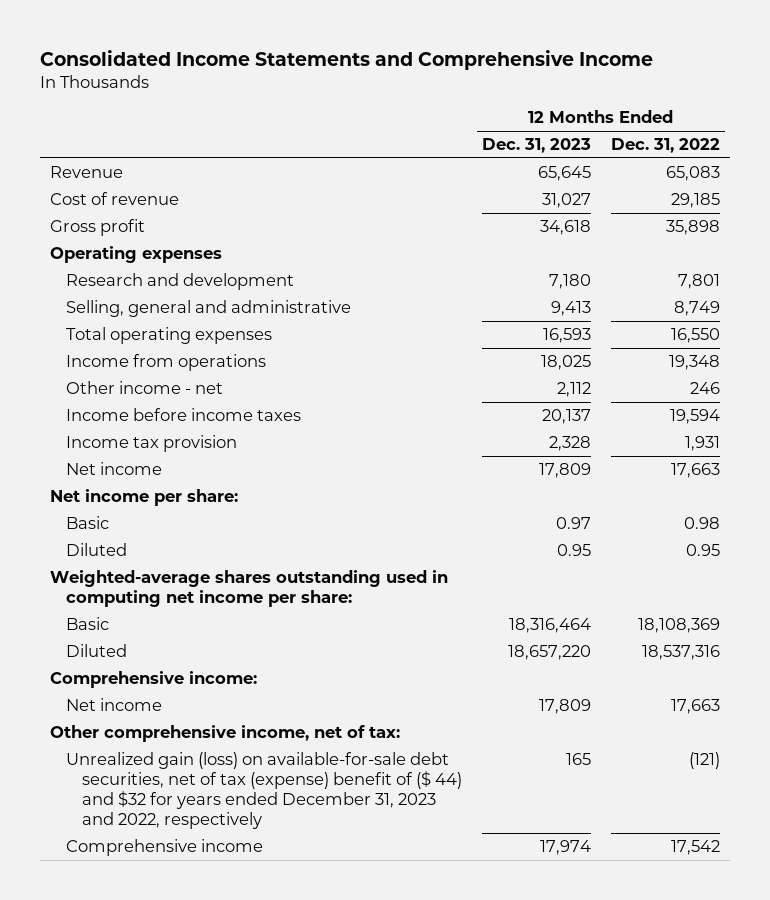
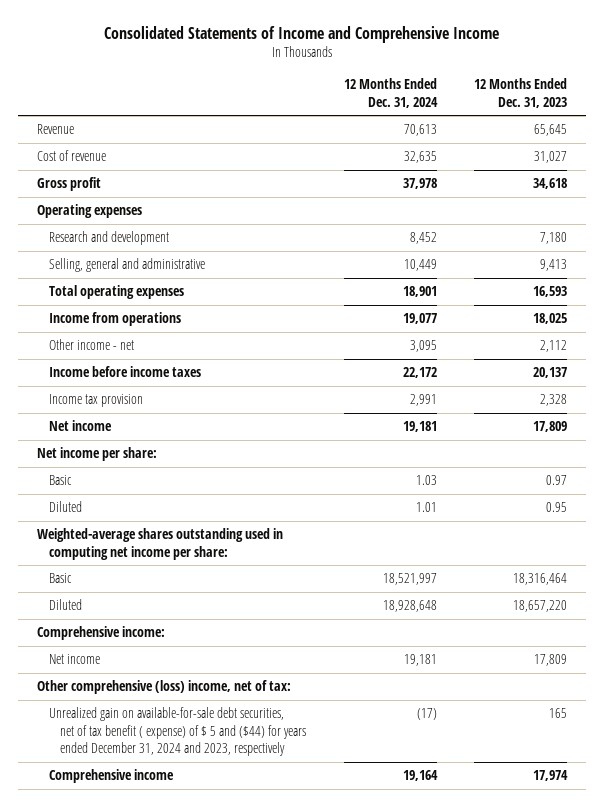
[39,49,653,70] Consolidated Income Statements and Comprehensive Income -> [103,26,499,44] Consolidated Statements of Income and Comprehensive Income
[611,138,721,154] Dec. 31, 2022 -> none
none -> [343,78,438,108] 12 Months Ended Dec. 31, 2024
[50,725,401,743] Other comprehensive income, net of tax: -> [36,680,291,695] Other comprehensive (loss) income, net of tax:
[66,752,463,830] Unrealized gain (loss) on available-for-sale debt securities, net of tax (expense) benefit of ($ 44) and $32 for years ended December 31, 2023 and 2022, respectively -> [48,707,307,757] Unrealized gain on available-for-sale debt securities, net of tax benefit ( expense) of $ 5 and ($44) for years ended December 31, 2024 and 2023, respectively

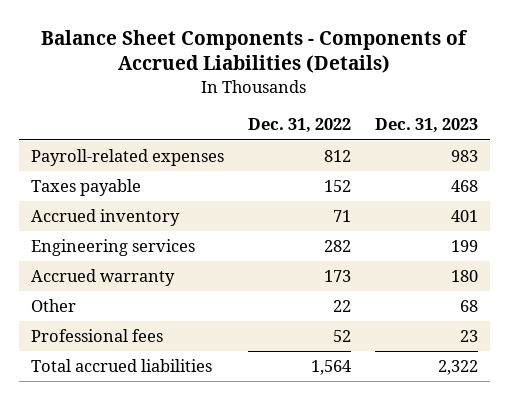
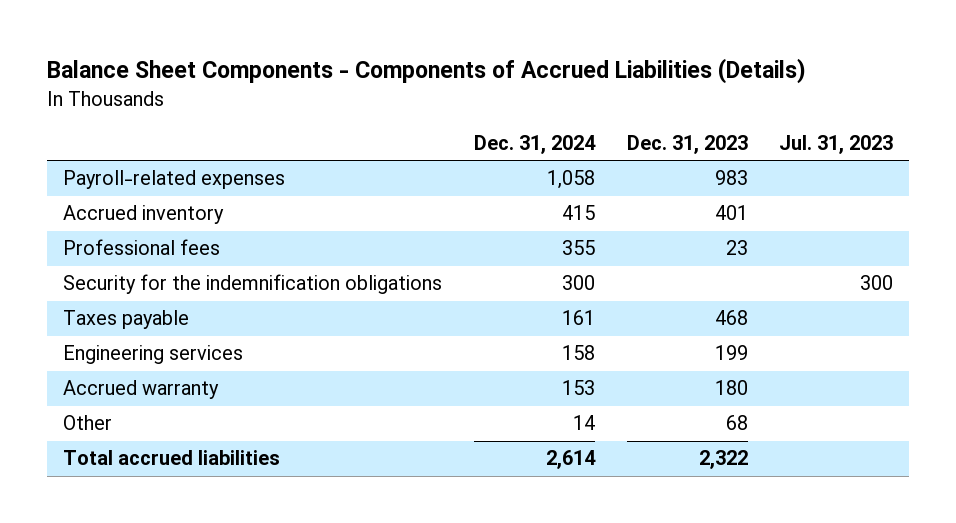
[247,118,351,134] Dec. 31, 2022 -> none
none -> [473,135,596,155] Dec. 31, 2024
none -> [779,135,894,155] Jul. 31, 2023
[30,329,163,343] Professional fees -> [63,239,221,256] Professional fees
none -> [63,274,443,295] Security for the indemnification obligations
[30,179,141,197] Taxes payable -> [63,310,190,330] Taxes payable

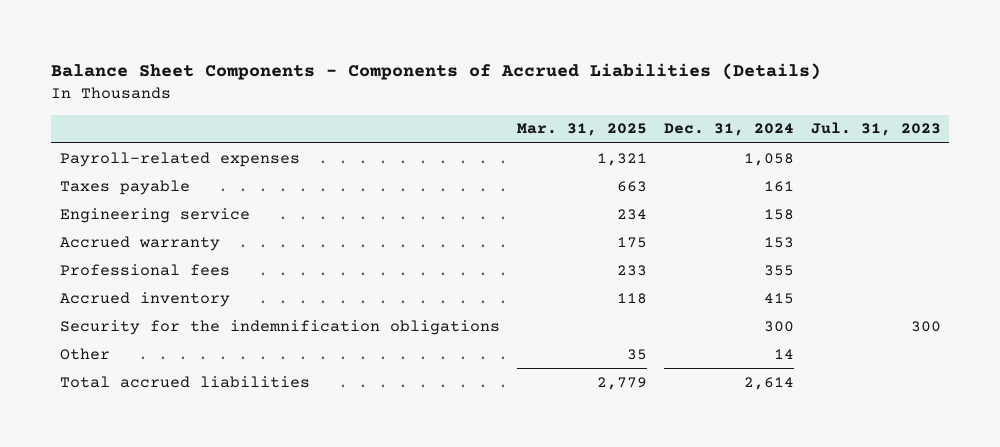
[626,135,748,155] Dec. 31, 2023 -> none
none -> [516,123,647,137] Mar. 31, 2025
[63,345,244,365] Engineering services -> [59,207,250,223] Engineering service
[63,239,221,256] Professional fees -> [59,263,230,276] Professional fees
[63,205,225,225] Accrued inventory -> [59,291,230,307] Accrued inventory
[63,274,443,295] Security for the indemnification obligations -> [59,319,500,335] Security for the indemnification obligations

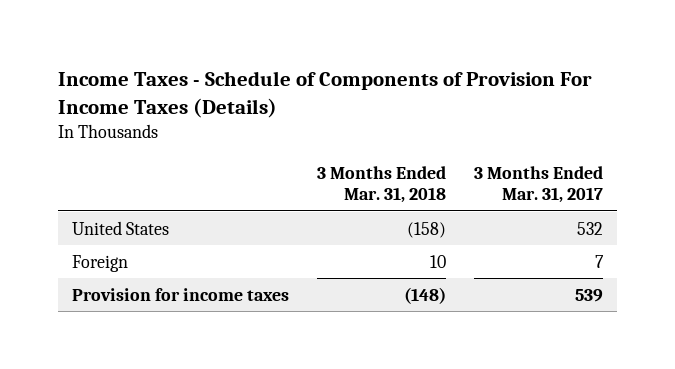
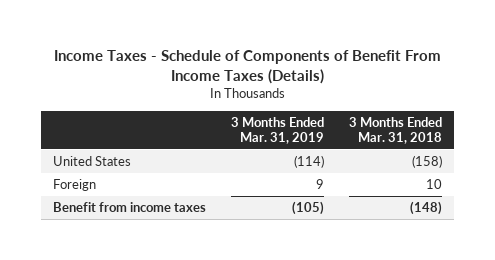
[58,70,593,118] Income Taxes - Schedule of Components of Provision For Income Taxes (Details) -> [53,49,441,84] Income Taxes - Schedule of Components of Benefit From Income Taxes (Details)
[474,165,604,204] 3 Months Ended Mar. 31, 2017 -> none
none -> [231,116,325,144] 3 Months Ended Mar. 31, 2019
[72,287,290,301] Provision for income taxes -> [53,202,207,213] Benefit from income taxes

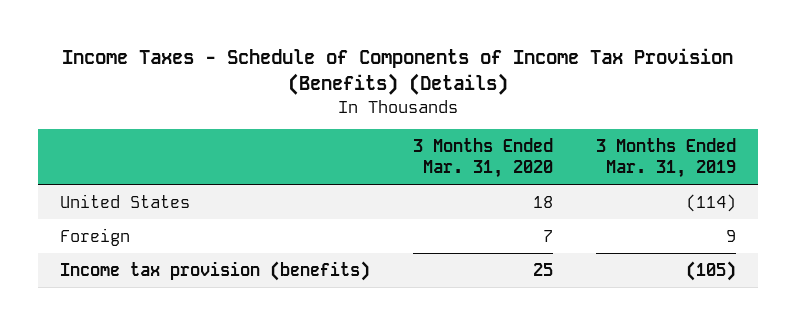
[53,49,441,84] Income Taxes - Schedule of Components of Benefit From Income Taxes (Details) -> [61,48,733,96] Income Taxes - Schedule of Components of Income Tax Provision (Benefits) (Details)
[348,116,442,144] 3 Months Ended Mar. 31, 2018 -> none
none -> [412,138,553,179] 3 Months Ended Mar. 31, 2020
[53,202,207,213] Benefit from income taxes -> [59,260,370,281] Income tax provision (benefits)

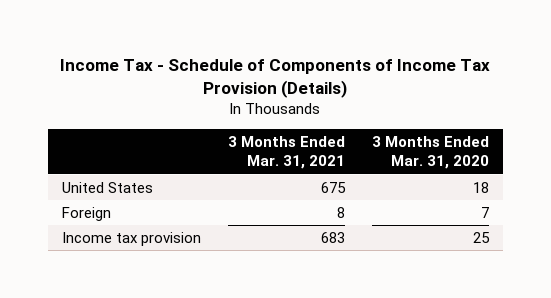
[61,48,733,96] Income Taxes - Schedule of Components of Income Tax Provision (Benefits) (Details) -> [60,59,491,99] Income Tax - Schedule of Components of Income Tax Provision (Details)
[596,138,737,179] 3 Months Ended Mar. 31, 2019 -> none
none -> [227,136,345,170] 3 Months Ended Mar. 31, 2021
[59,260,370,281] Income tax provision (benefits) -> [61,231,201,246] Income tax provision

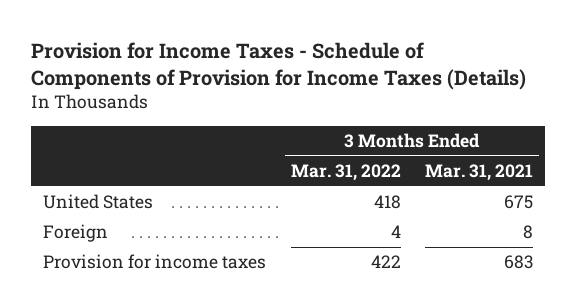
[60,59,491,99] Income Tax - Schedule of Components of Income Tax Provision (Details) -> [31,42,527,90] Provision for Income Taxes - Schedule of Components of Provision for Income Taxes (Details)
[372,136,490,170] 3 Months Ended Mar. 31, 2020 -> none
none -> [290,163,401,181] Mar. 31, 2022
[61,231,201,246] Income tax provision -> [43,254,267,270] Provision for income taxes

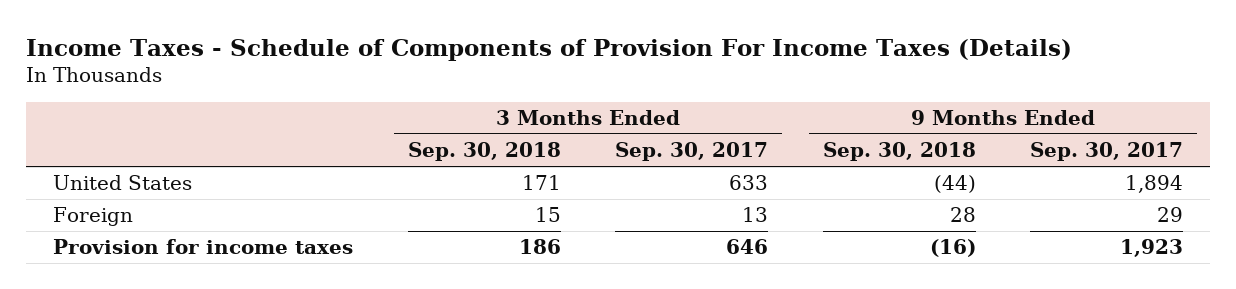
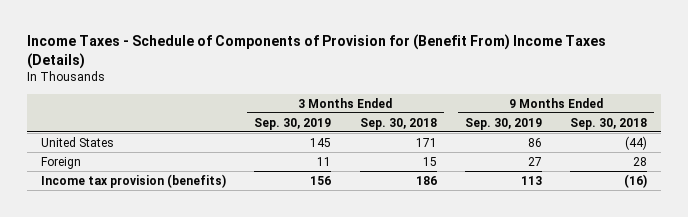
[26,39,1073,62] Income Taxes - Schedule of Components of Provision For Income Taxes (Details) -> [26,33,606,69] Income Taxes - Schedule of Components of Provision for (Benefit From) Income Taxes (Details)
[615,142,769,162] Sep. 30, 2017 -> none
[1030,142,1184,162] Sep. 30, 2017 -> none
none -> [254,117,332,130] Sep. 30, 2019
none -> [464,117,542,130] Sep. 30, 2019
[53,239,354,255] Provision for income taxes -> [40,173,226,188] Income tax provision (benefits)

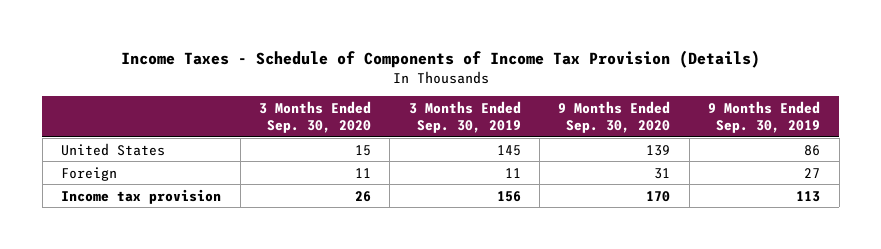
[26,33,606,69] Income Taxes - Schedule of Components of Provision for (Benefit From) Income Taxes (Details) -> [120,49,760,68] Income Taxes - Schedule of Components of Income Tax Provision (Details)
[359,117,437,130] Sep. 30, 2018 -> none
[570,117,648,130] Sep. 30, 2018 -> none
none -> [258,101,371,134] 3 Months Ended Sep. 30, 2020
none -> [558,101,671,134] 9 Months Ended Sep. 30, 2020
[40,173,226,188] Income tax provision (benefits) -> [61,188,222,204] Income tax provision

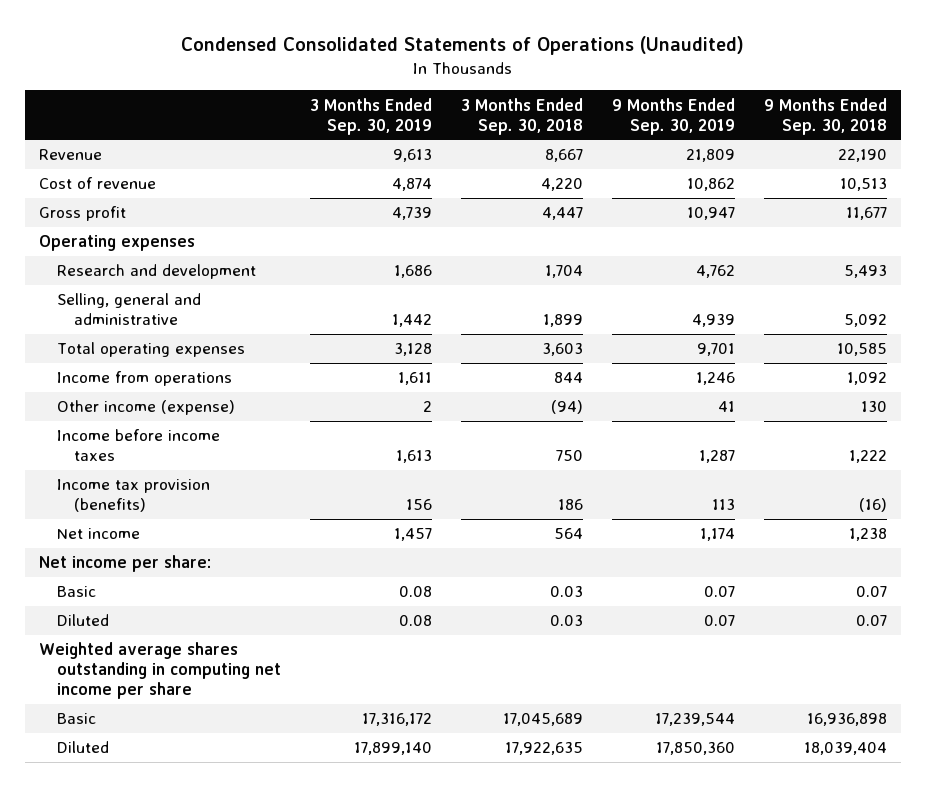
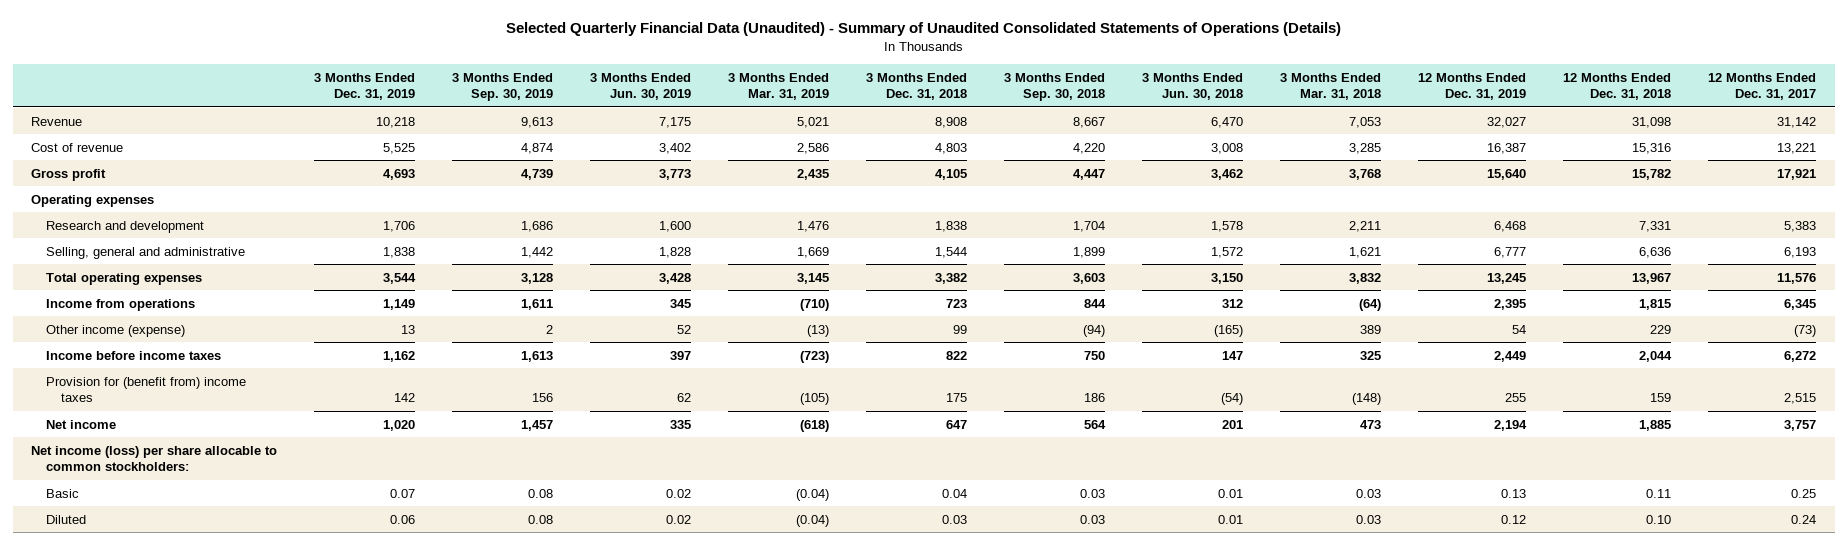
[180,35,744,55] Condensed Consolidated Statements of Operations (Unaudited) -> [505,22,1341,37] Selected Quarterly Financial Data (Unaudited) - Summary of Unaudited Consolidated Statements of Operations (Details)
[611,97,735,135] 9 Months Ended Sep. 30, 2019 -> none
[763,97,887,135] 9 Months Ended Sep. 30, 2018 -> none
none -> [314,72,416,101] 3 Months Ended Dec. 31, 2019
none -> [590,72,692,101] 3 Months Ended Jun. 30, 2019
none -> [728,72,830,101] 3 Months Ended Mar. 31, 2019
none -> [866,72,968,101] 3 Months Ended Dec. 31, 2018
none -> [1142,72,1244,101] 3 Months Ended Jun. 30, 2018
none -> [1280,72,1382,101] 3 Months Ended Mar. 31, 2018
none -> [1418,72,1527,101] 12 Months Ended Dec. 31, 2019
none -> [1563,72,1672,101] 12 Months Ended Dec. 31, 2018
none -> [1708,72,1817,101] 12 Months Ended Dec. 31, 2017
[56,479,210,513] Income tax provision (benefits) -> [46,376,247,403] Provision for (benefit from) income taxes
[39,555,212,573] Net income per share: -> [31,445,278,472] Net income (loss) per share allocable to common stockholders:
[39,642,281,700] Weighted average shares outstanding in computing net income per share -> none
[56,713,96,725] Basic -> none
[56,741,109,754] Diluted -> none

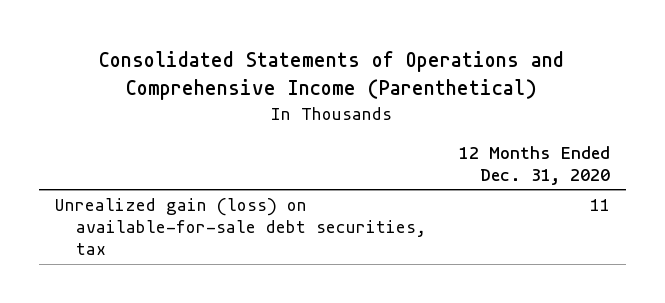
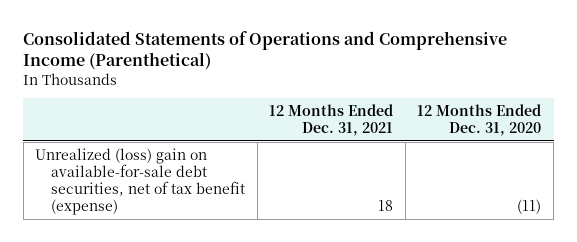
none -> [269,104,394,137] 12 Months Ended Dec. 31, 2021
[55,197,427,256] Unrealized gain (loss) on available-for-sale debt securities, tax -> [35,147,245,216] Unrealized (loss) gain on available-for-sale debt securities, net of tax benefit (expense)
[589,198,610,211] 11 -> [517,199,542,215] (11)

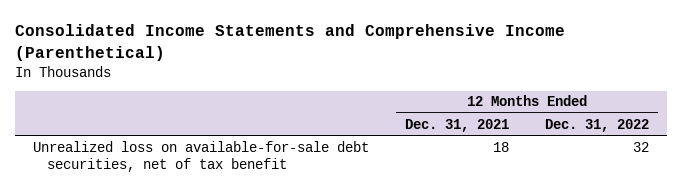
[23,30,508,71] Consolidated Statements of Operations and Comprehensive Income (Parenthetical) -> [14,24,565,62] Consolidated Income Statements and Comprehensive Income (Parenthetical)
[417,104,542,137] 12 Months Ended Dec. 31, 2020 -> none
none -> [545,118,650,132] Dec. 31, 2022
[35,147,245,216] Unrealized (loss) gain on available-for-sale debt securities, net of tax benefit (expense) -> [32,140,369,173] Unrealized loss on available-for-sale debt securities, net of tax benefit

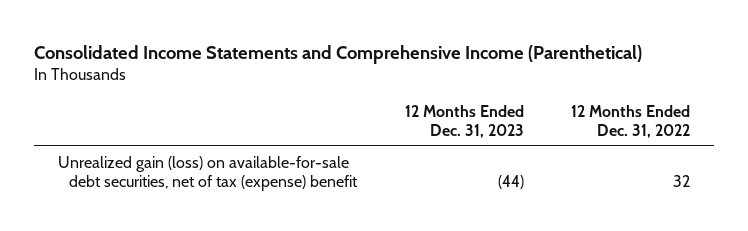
[404,118,509,132] Dec. 31, 2021 -> none
none -> [404,105,524,139] 12 Months Ended Dec. 31, 2023
[32,140,369,173] Unrealized loss on available-for-sale debt securities, net of tax benefit -> [57,155,359,192] Unrealized gain (loss) on available-for-sale debt securities, net of tax (expense) benefit

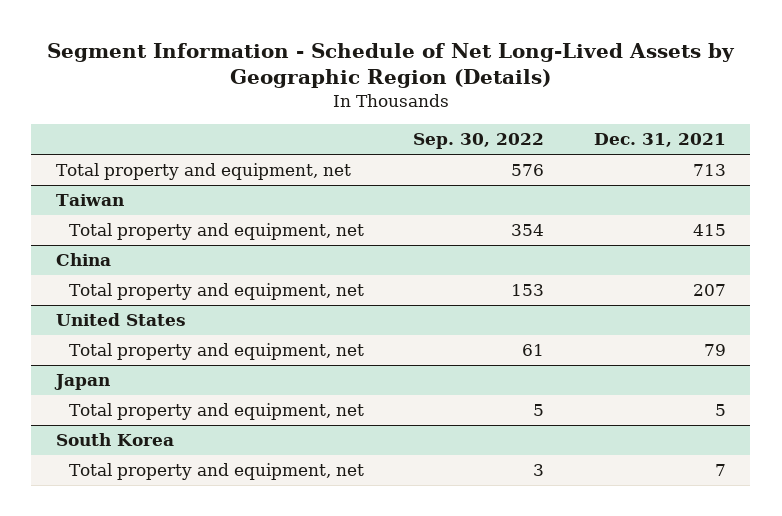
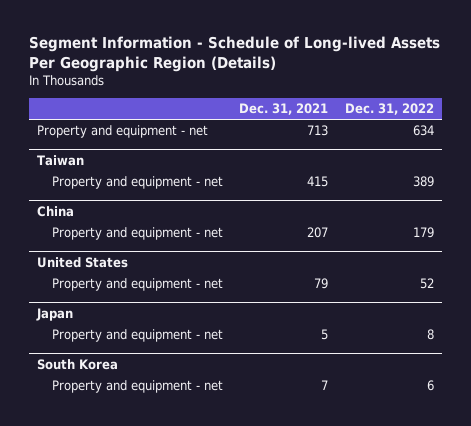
[46,42,735,89] Segment Information - Schedule of Net Long-Lived Assets by Geographic Region (Details) -> [28,36,440,73] Segment Information - Schedule of Long-lived Assets Per Geographic Region (Details)
[413,133,545,150] Sep. 30, 2022 -> none
none -> [345,103,435,116] Dec. 31, 2022
[56,163,352,181] Total property and equipment, net -> [37,125,209,139] Property and equipment - net
[68,223,364,241] Total property and equipment, net -> [51,176,223,190] Property and equipment - net
[68,283,364,301] Total property and equipment, net -> [51,227,223,241] Property and equipment - net
[68,343,364,361] Total property and equipment, net -> [51,278,223,292] Property and equipment - net
[68,403,364,421] Total property and equipment, net -> [51,329,223,343] Property and equipment - net
[68,463,364,481] Total property and equipment, net -> [51,380,223,394] Property and equipment - net

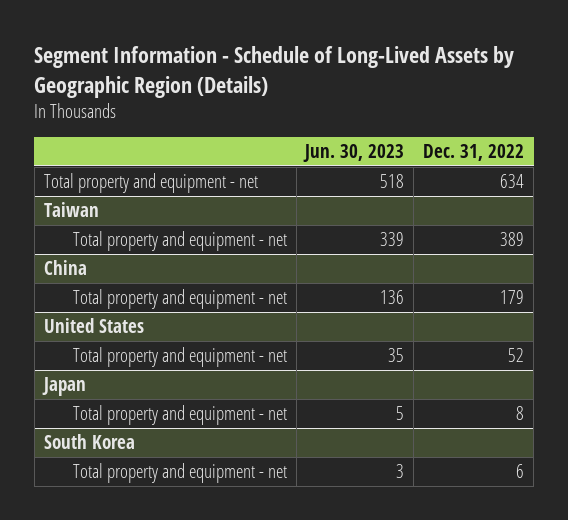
[28,36,440,73] Segment Information - Schedule of Long-lived Assets Per Geographic Region (Details) -> [34,46,515,98] Segment Information - Schedule of Long-Lived Assets by Geographic Region (Details)
[239,103,329,116] Dec. 31, 2021 -> none
none -> [303,143,405,162] Jun. 30, 2023
[37,125,209,139] Property and equipment - net -> [43,173,258,194] Total property and equipment - net
[51,176,223,190] Property and equipment - net -> [72,231,287,252] Total property and equipment - net
[51,227,223,241] Property and equipment - net -> [72,289,287,310] Total property and equipment - net
[51,278,223,292] Property and equipment - net -> [72,347,287,368] Total property and equipment - net
[51,329,223,343] Property and equipment - net -> [72,405,287,426] Total property and equipment - net
[51,380,223,394] Property and equipment - net -> [72,463,287,484] Total property and equipment - net

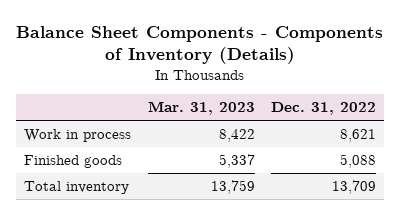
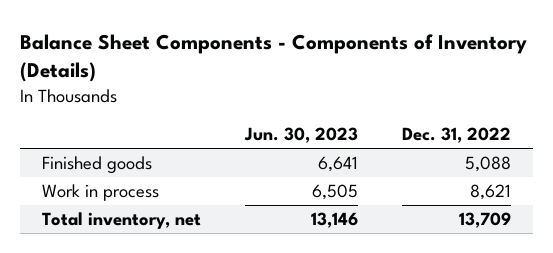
[147,101,255,116] Mar. 31, 2023 -> none
none -> [243,127,358,144] Jun. 30, 2023
[23,129,131,143] Work in process -> [42,183,160,201] Work in process
[23,181,129,195] Total inventory -> [42,211,202,229] Total inventory, net

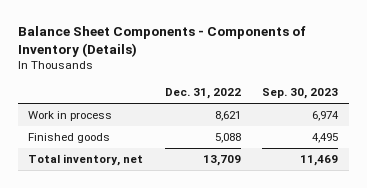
[243,127,358,144] Jun. 30, 2023 -> none
none -> [262,88,339,100] Sep. 30, 2023
[42,155,153,174] Finished goods -> [28,133,111,144] Finished goods

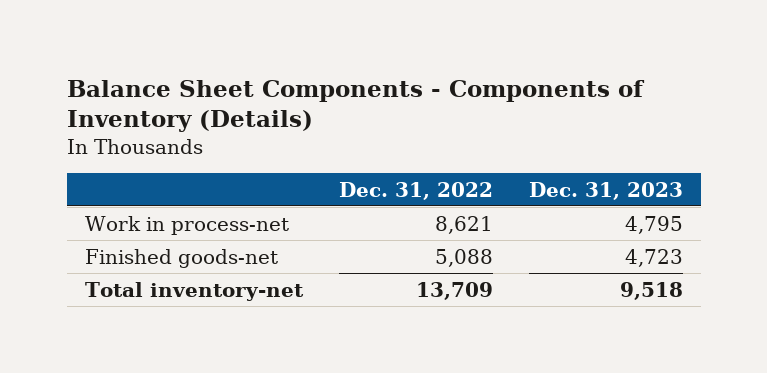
[262,88,339,100] Sep. 30, 2023 -> none
none -> [528,181,683,200] Dec. 31, 2023
[28,111,113,122] Work in process -> [84,215,289,235] Work in process-net
[28,133,111,144] Finished goods -> [84,248,278,268] Finished goods-net
[28,154,144,167] Total inventory, net -> [84,281,304,301] Total inventory-net

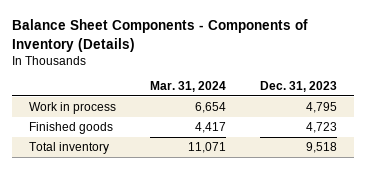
[338,181,493,200] Dec. 31, 2022 -> none
none -> [149,81,226,93] Mar. 31, 2024
[84,215,289,235] Work in process-net -> [29,101,117,114] Work in process
[84,248,278,268] Finished goods-net -> [29,121,114,134] Finished goods
[84,281,304,301] Total inventory-net -> [29,141,110,154] Total inventory

